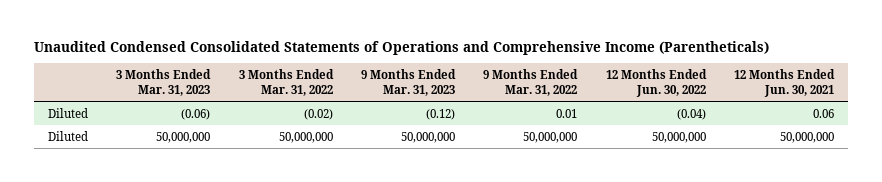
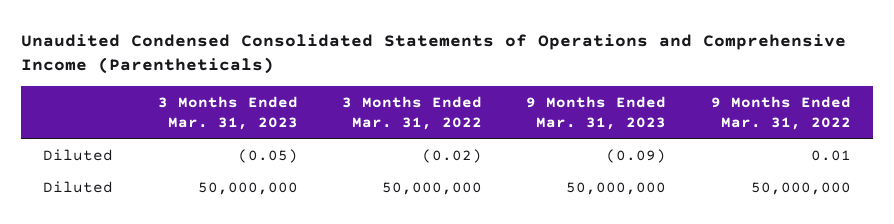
[605,69,707,98] 12 Months Ended Jun. 30, 2022 -> none
[734,69,836,98] 12 Months Ended Jun. 30, 2021 -> none
[181,108,211,120] (0.06) -> [237,148,298,163] (0.05)
[426,108,456,120] (0.12) -> [606,148,667,163] (0.09)

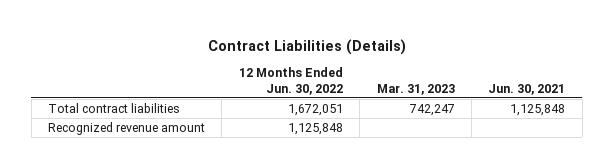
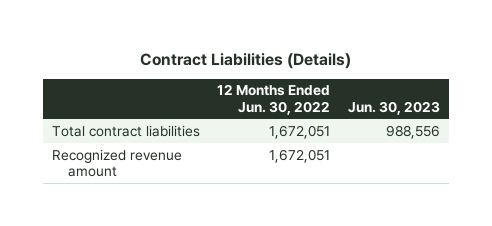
[376,83,455,95] Mar. 31, 2023 -> none
[488,83,566,95] Jun. 30, 2021 -> none
none -> [347,100,440,115] Jun. 30, 2023
[287,122,343,135] 1,125,848 -> [269,148,331,163] 1,672,051

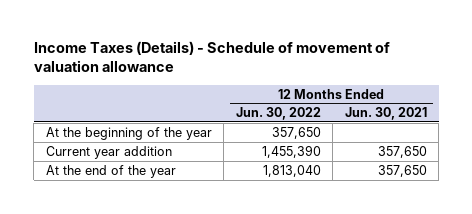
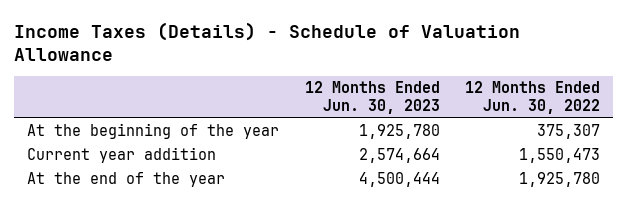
[33,41,390,73] Income Taxes (Details) - Schedule of movement of valuation allowance -> [14,21,521,61] Income Taxes (Details) - Schedule of Valuation Allowance
[344,107,427,121] Jun. 30, 2021 -> none
none -> [304,81,440,115] 12 Months Ended Jun. 30, 2023
[271,126,321,139] 357,650 -> [537,124,601,140] 375,307
[261,144,321,158] 1,455,390 -> [519,148,601,164] 1,550,473
[262,164,321,177] 1,813,040 -> [519,172,601,188] 1,925,780

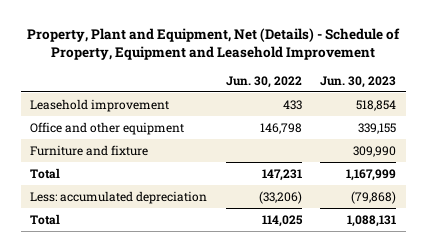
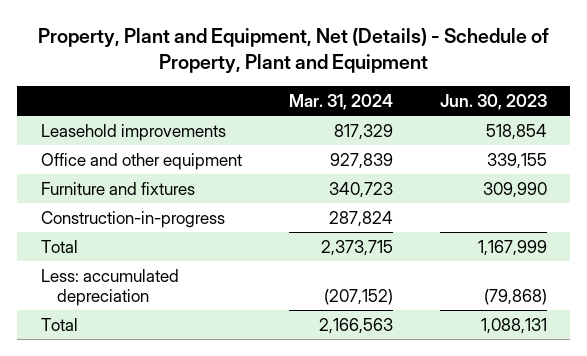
[27,28,401,61] Property, Plant and Equipment, Net (Details) - Schedule of Property, Equipment and Leasehold Improvement -> [37,28,549,74] Property, Plant and Equipment, Net (Details) - Schedule of Property, Plant and Equipment
[225,75,302,88] Jun. 30, 2022 -> none
none -> [288,93,393,110] Mar. 31, 2024
[30,98,170,112] Leasehold improvement -> [40,123,226,141] Leasehold improvements
[30,144,149,156] Furniture and fixture -> [40,181,195,195] Furniture and fixtures
none -> [40,210,225,228] Construction-in-progress

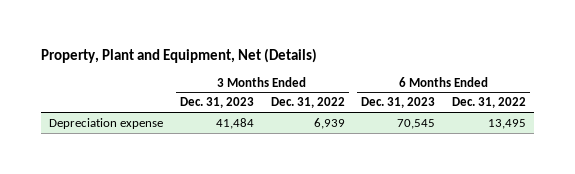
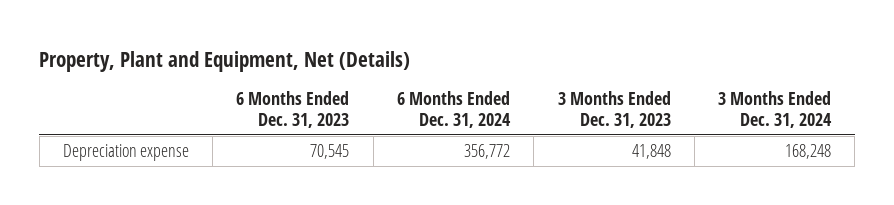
[270,97,345,109] Dec. 31, 2022 -> none
[452,97,527,109] Dec. 31, 2022 -> none
none -> [397,91,512,129] 6 Months Ended Dec. 31, 2024
none -> [718,91,833,129] 3 Months Ended Dec. 31, 2024
[215,117,254,129] 41,484 -> [631,144,671,160] 41,848

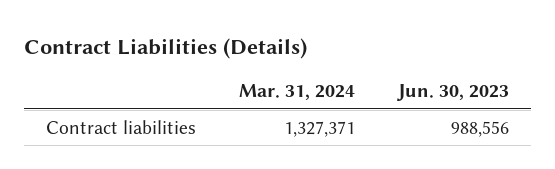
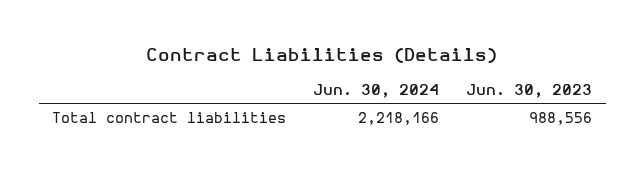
[239,84,356,101] Mar. 31, 2024 -> none
none -> [313,84,440,99] Jun. 30, 2024
[45,119,196,134] Contract liabilities -> [52,112,287,124] Total contract liabilities

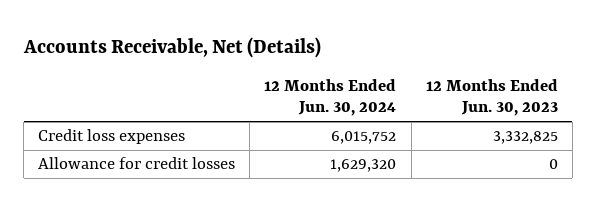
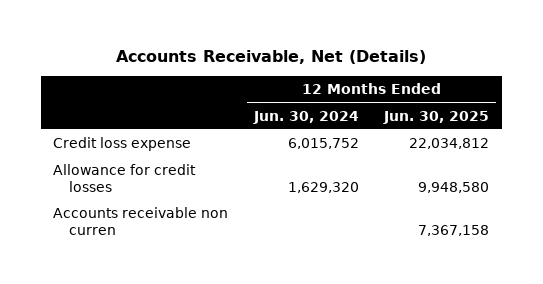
[425,78,558,117] 12 Months Ended Jun. 30, 2023 -> none
none -> [383,110,490,124] Jun. 30, 2025
[38,129,186,145] Credit loss expenses -> [53,137,192,152] Credit loss expense
none -> [53,207,229,236] Accounts receivable non curren

